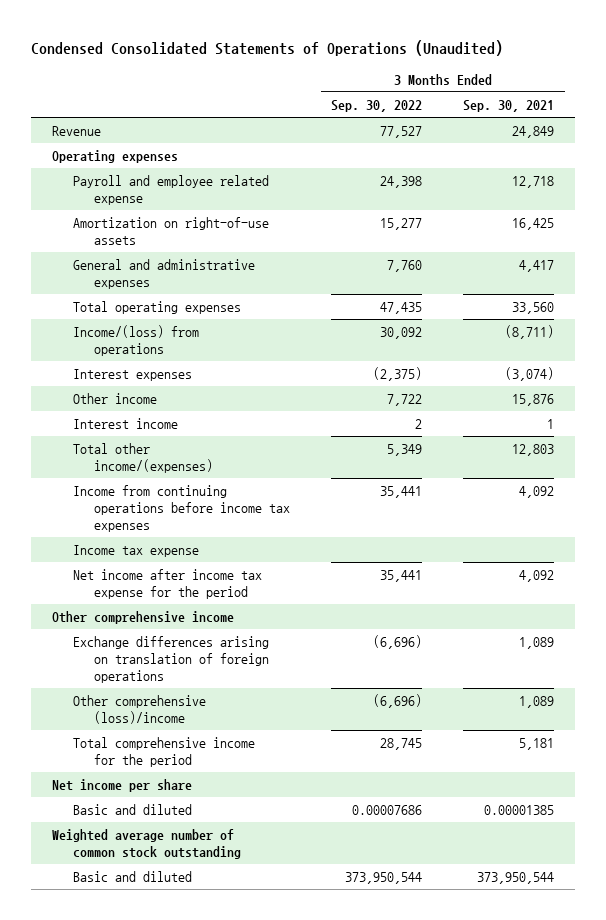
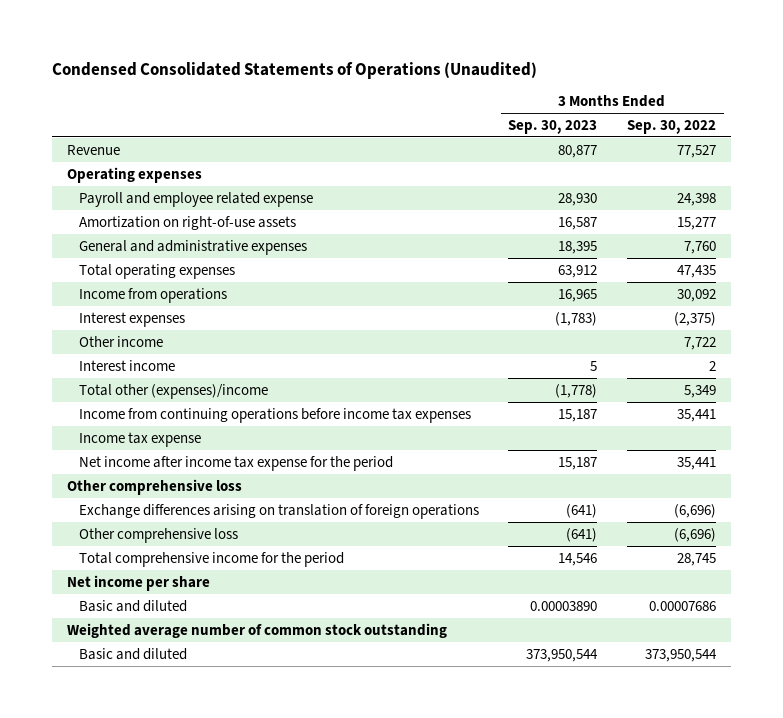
[463,100,555,113] Sep. 30, 2021 -> none
none -> [508,119,598,134] Sep. 30, 2023
[72,325,199,357] Income/(loss) from operations -> [78,287,227,303] Income from operations
[72,443,213,474] Total other income/(expenses) -> [78,383,268,399] Total other (expenses)/income
[51,611,234,625] Other comprehensive income -> [66,478,242,495] Other comprehensive loss
[72,695,206,725] Other comprehensive (loss)/income -> [78,527,238,543] Other comprehensive loss

